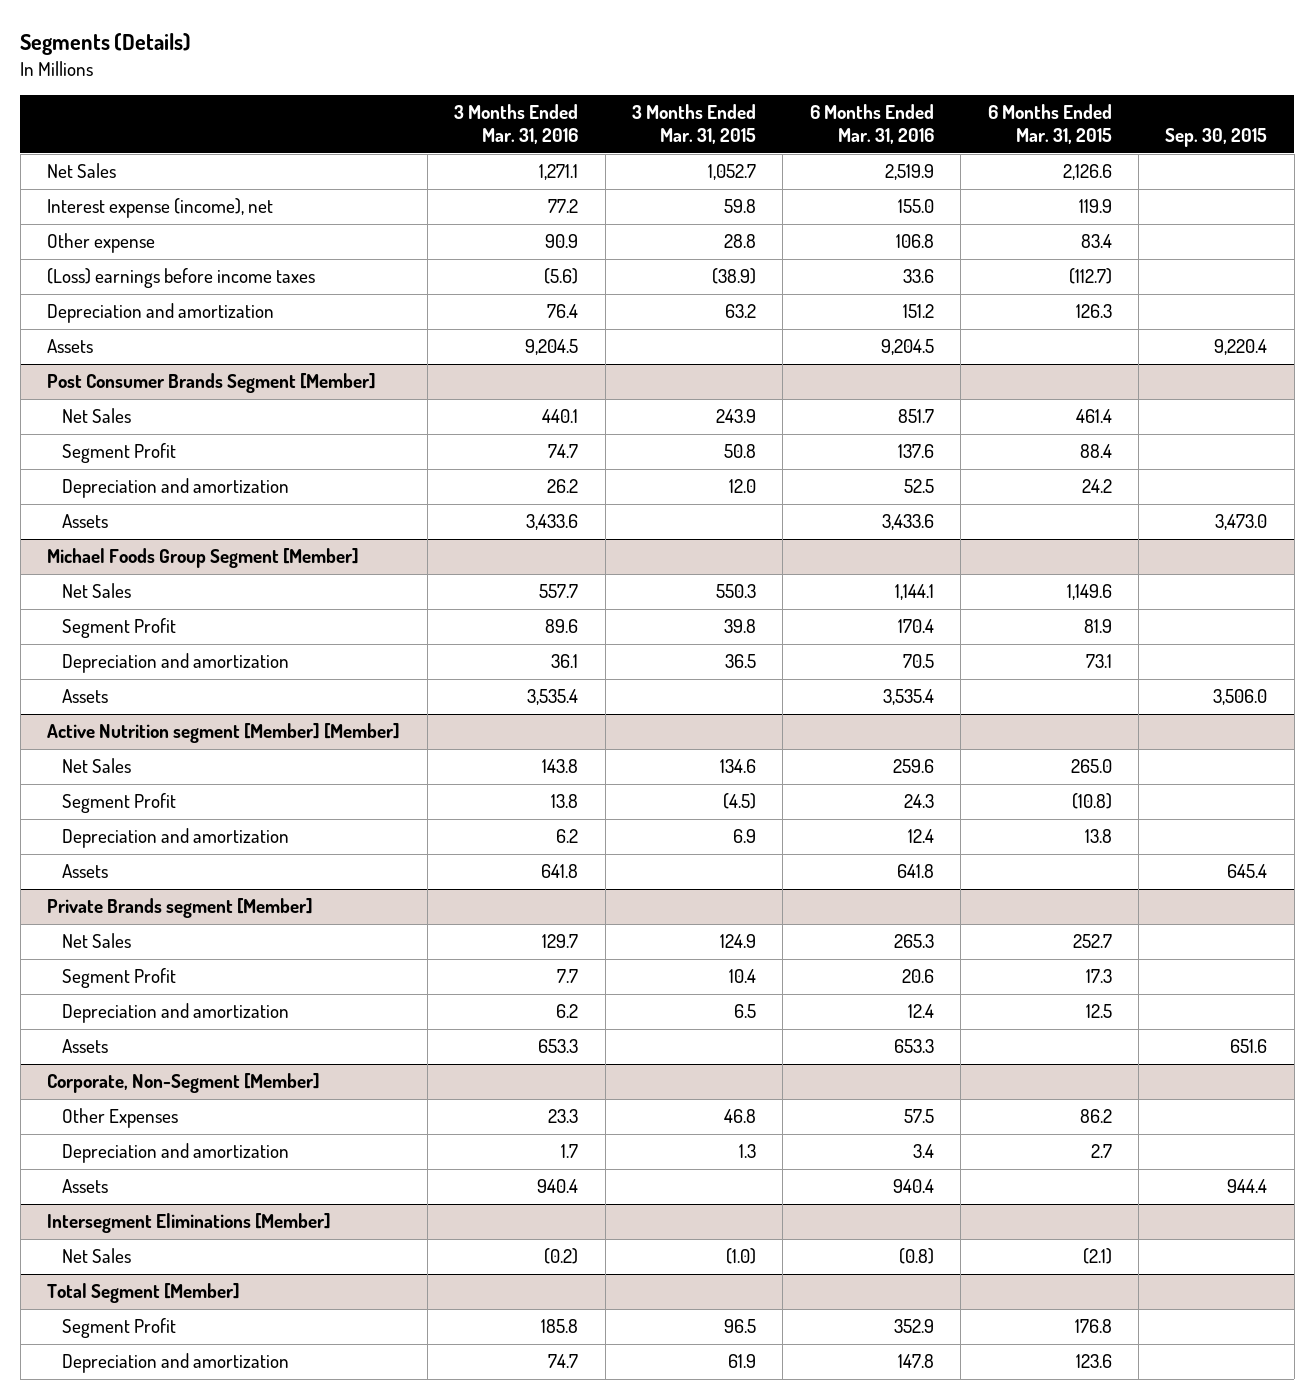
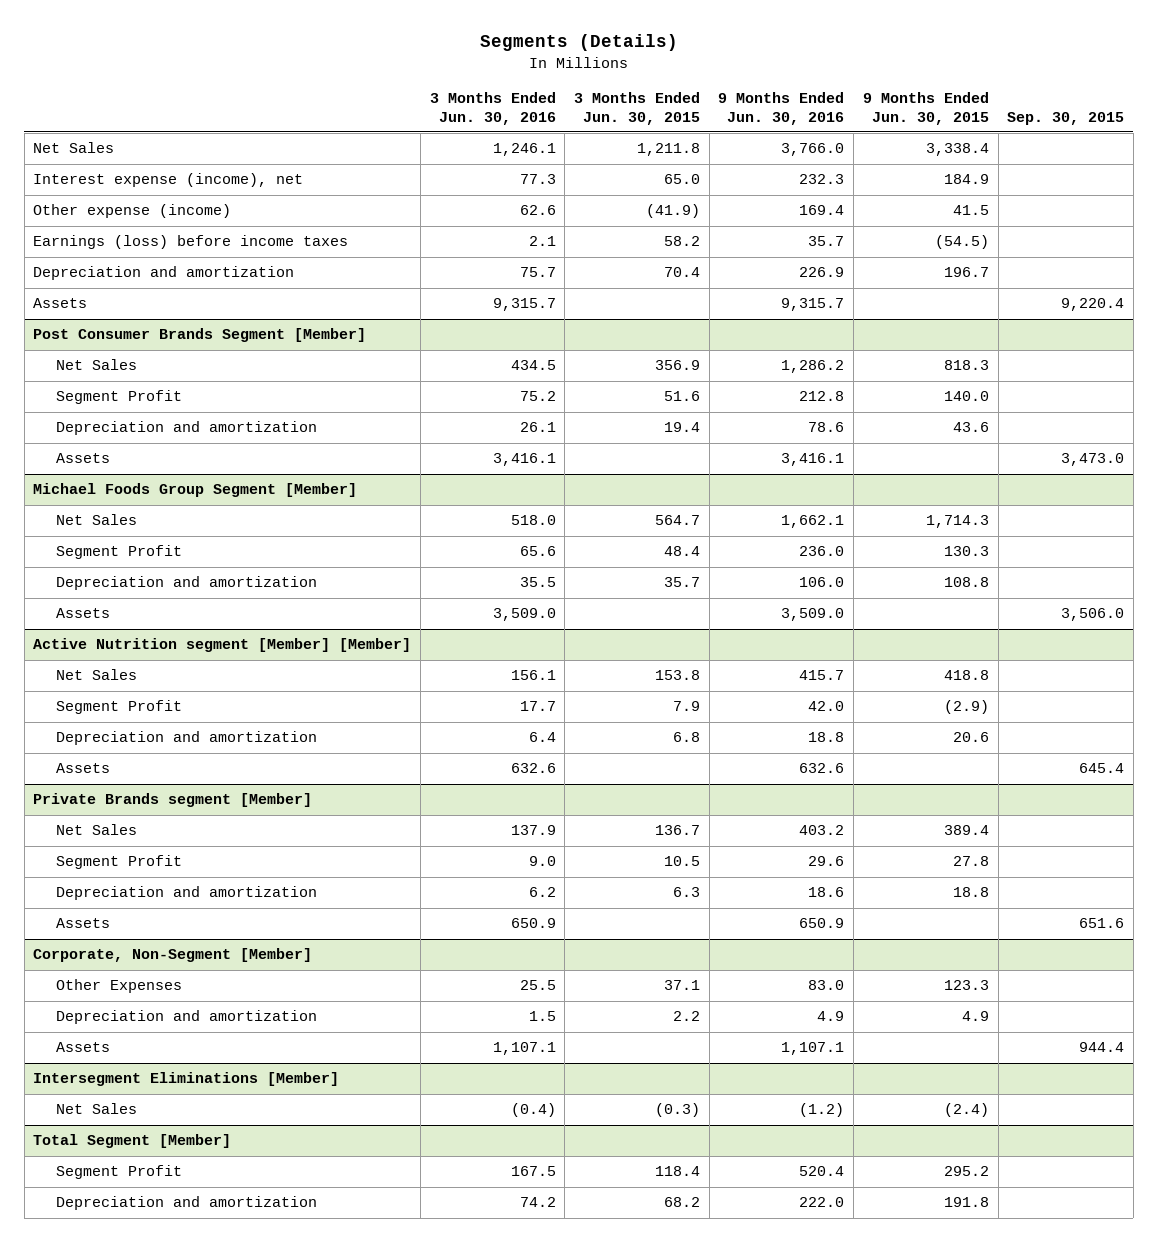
[454,104,579,145] 3 Months Ended Mar. 31, 2016 -> none
[631,104,756,145] 3 Months Ended Mar. 31, 2015 -> none
[809,104,934,145] 6 Months Ended Mar. 31, 2016 -> none
[987,104,1112,145] 6 Months Ended Mar. 31, 2015 -> none
none -> [429,91,556,125] 3 Months Ended Jun. 30, 2016
none -> [574,91,701,125] 3 Months Ended Jun. 30, 2015
none -> [718,91,845,125] 9 Months Ended Jun. 30, 2016
none -> [862,91,989,125] 9 Months Ended Jun. 30, 2015
[47,233,156,254] Other expense -> [33,204,232,219] Other expense (income)
[47,268,316,289] (Loss) earnings before income taxes -> [33,235,349,250] Earnings (loss) before income taxes

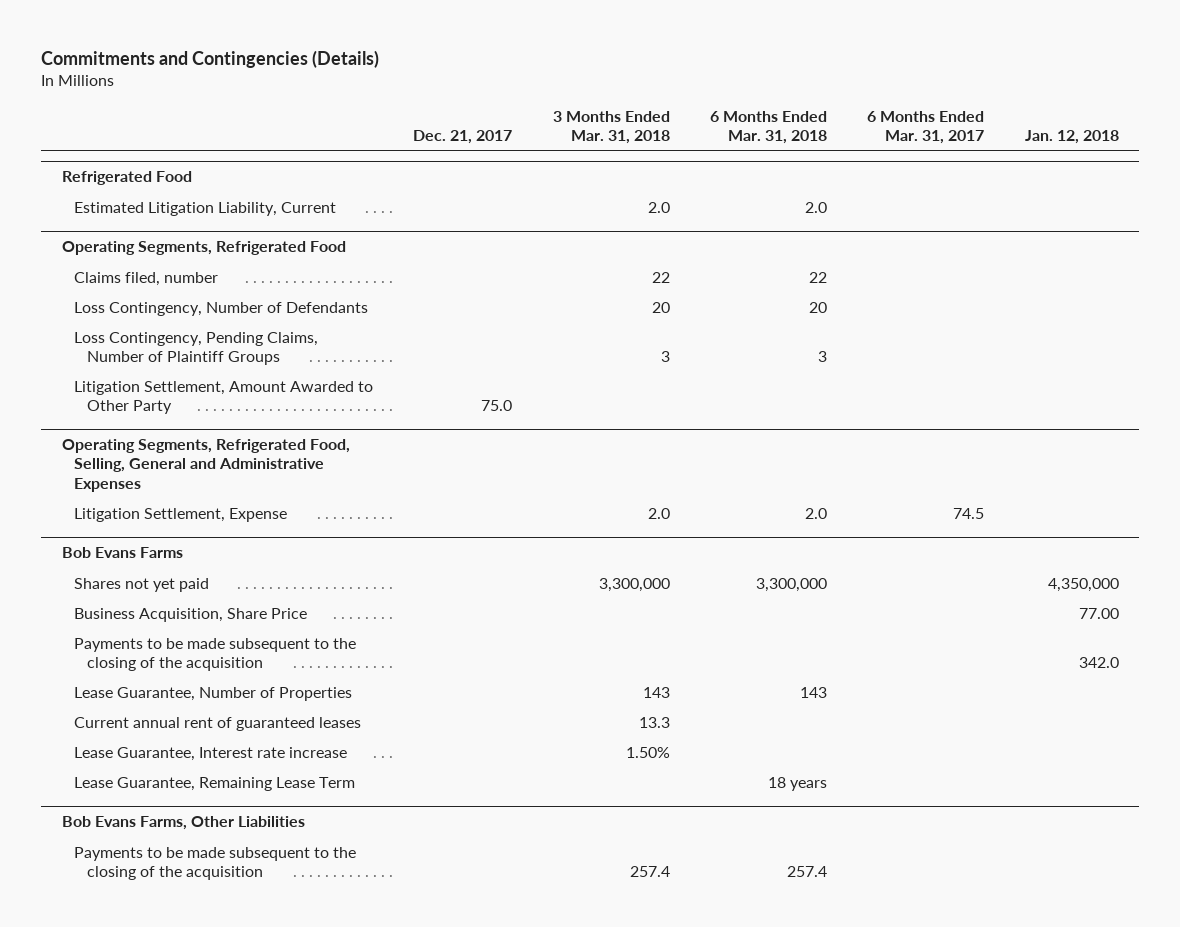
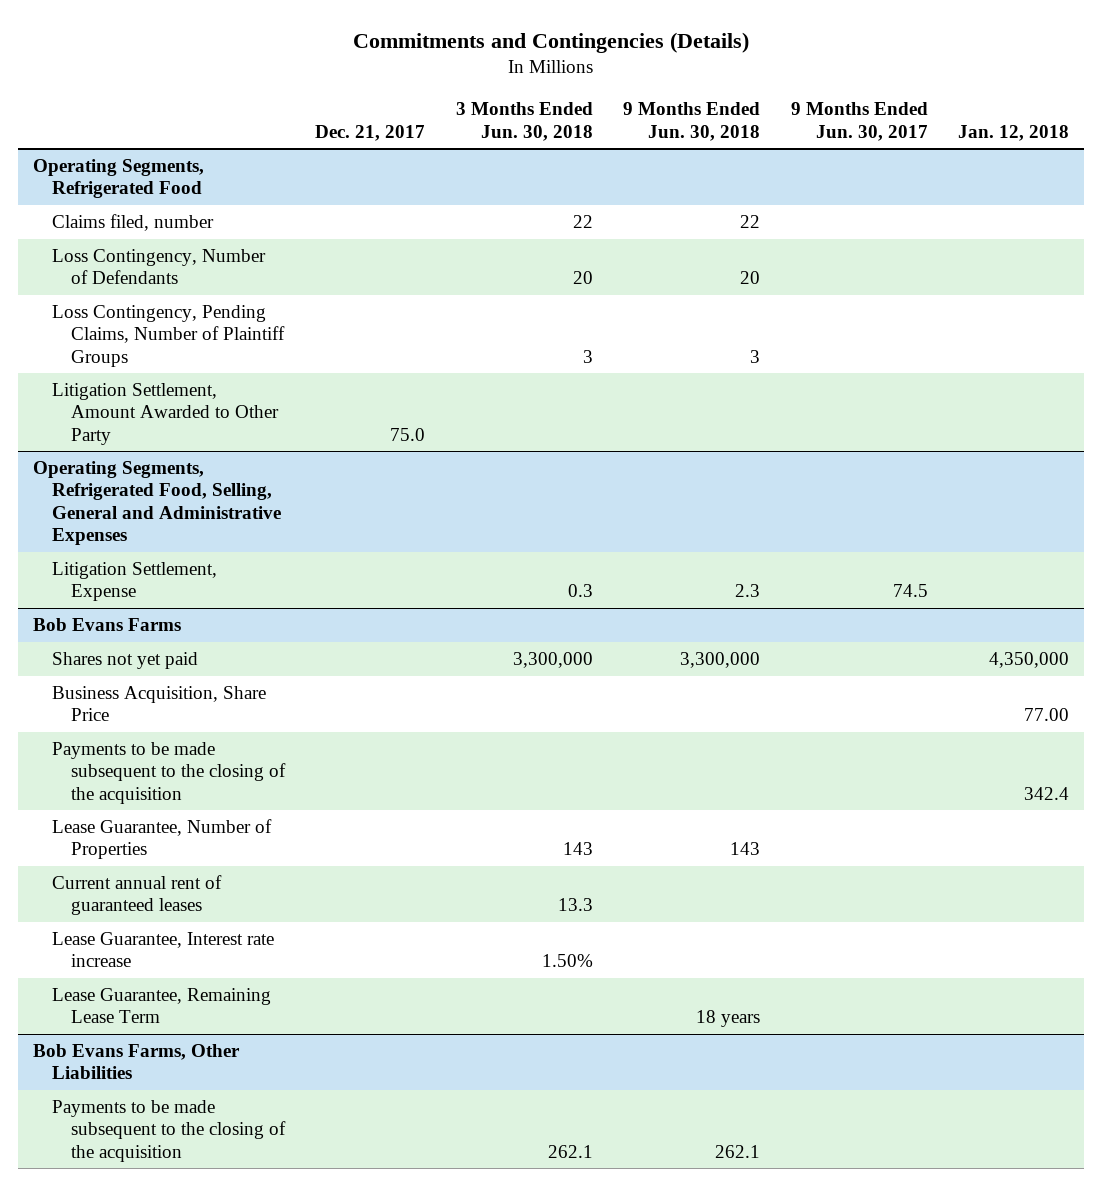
[552,110,670,145] 3 Months Ended Mar. 31, 2018 -> none
[710,110,828,145] 6 Months Ended Mar. 31, 2018 -> none
[867,110,985,145] 6 Months Ended Mar. 31, 2017 -> none
none -> [455,102,593,141] 3 Months Ended Jun. 30, 2018
none -> [623,102,761,141] 9 Months Ended Jun. 30, 2018
none -> [790,102,928,141] 9 Months Ended Jun. 30, 2017
[61,171,192,186] Refrigerated Food -> none
[74,201,337,216] Estimated Litigation Liability, Current -> none
[1078,656,1119,668] 342.0 -> [1023,786,1069,800] 342.4

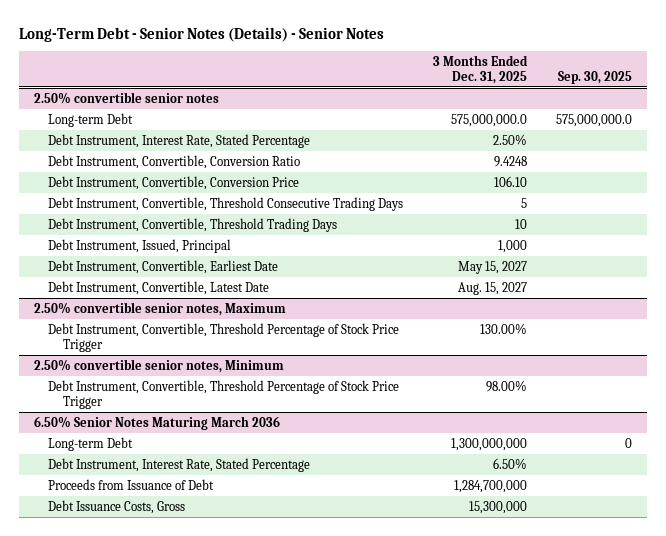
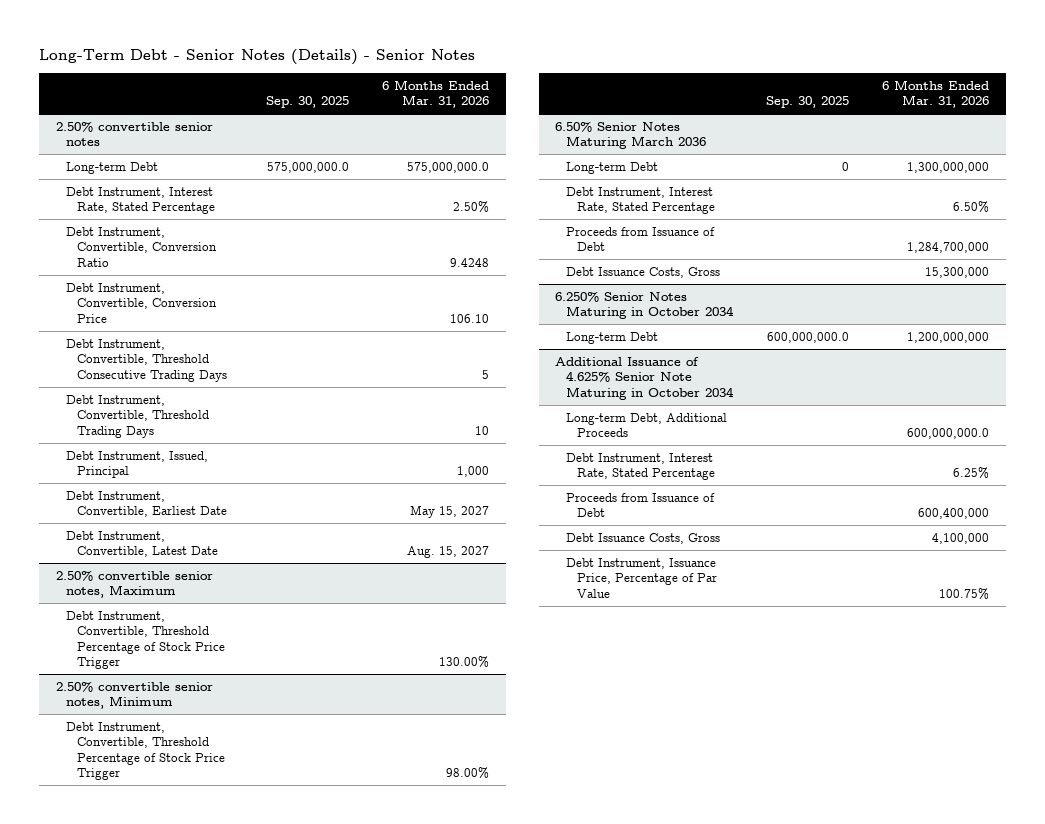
[432,54,528,84] 3 Months Ended Dec. 31, 2025 -> none
none -> [382,79,490,109] 6 Months Ended Mar. 31, 2026
none -> [555,291,735,320] 6.250% Senior Notes Maturing in October 2034
none -> [566,331,659,344] Long-term Debt
none -> [555,356,735,400] Additional Issuance of 4.625% Senior Note Maturing in October 2034
none -> [566,412,728,438] Long-term Debt, Additional Proceeds
none -> [566,452,715,481] Debt Instrument, Interest Rate, Stated Percentage
none -> [566,492,716,518] Proceeds from Issuance of Debt
none -> [566,532,721,544] Debt Issuance Costs, Gross
none -> [566,557,717,598] Debt Instrument, Issuance Price, Percentage of Par Value

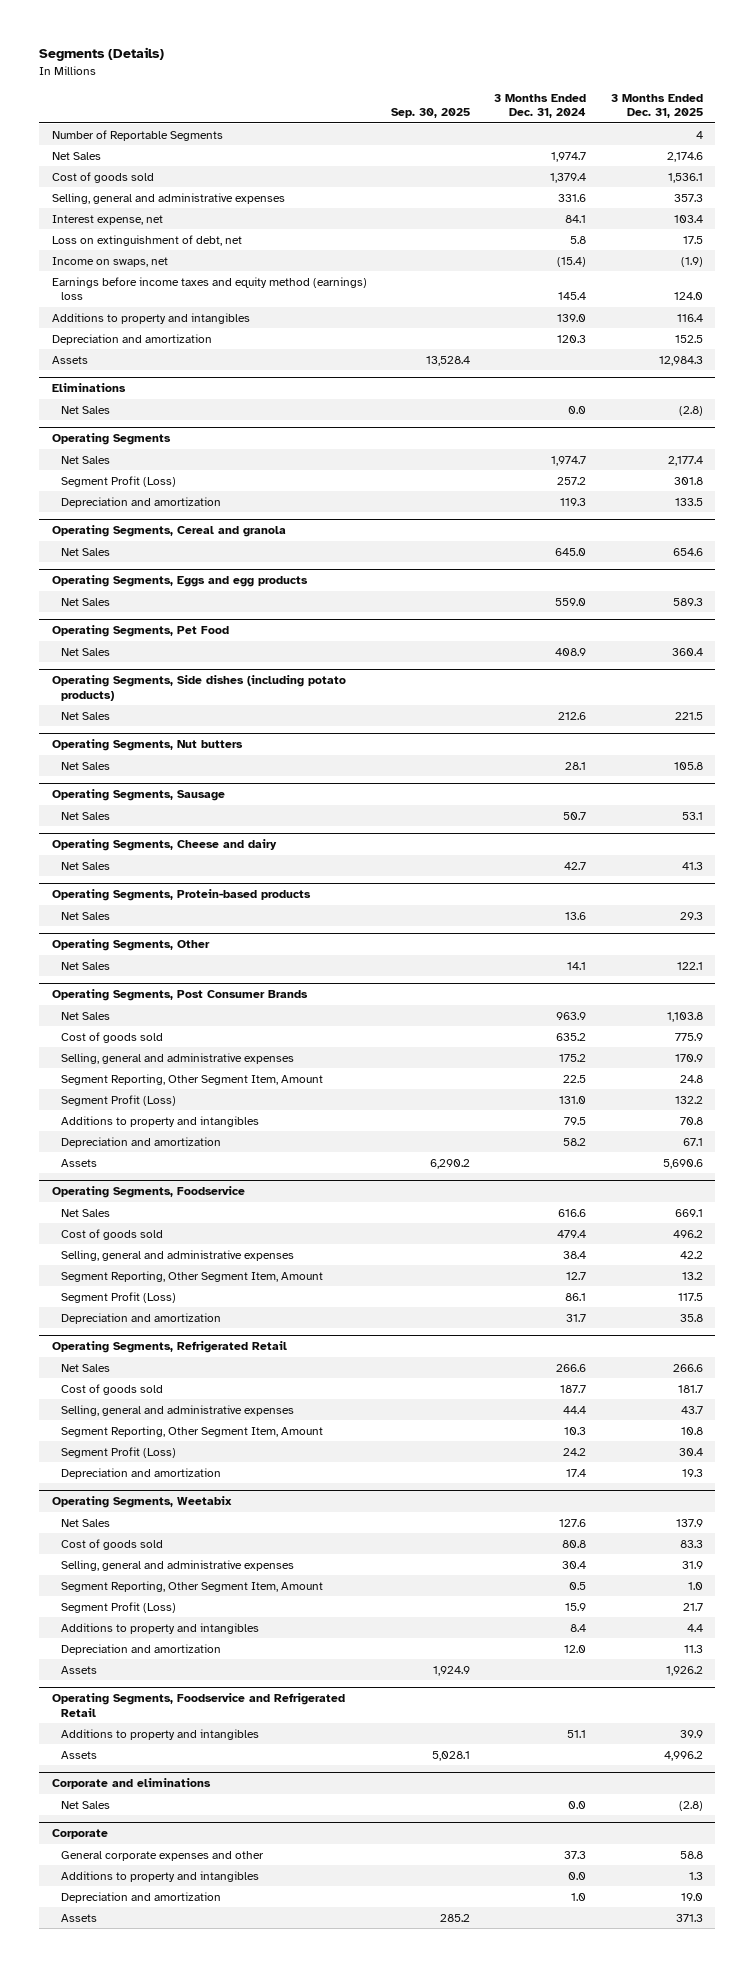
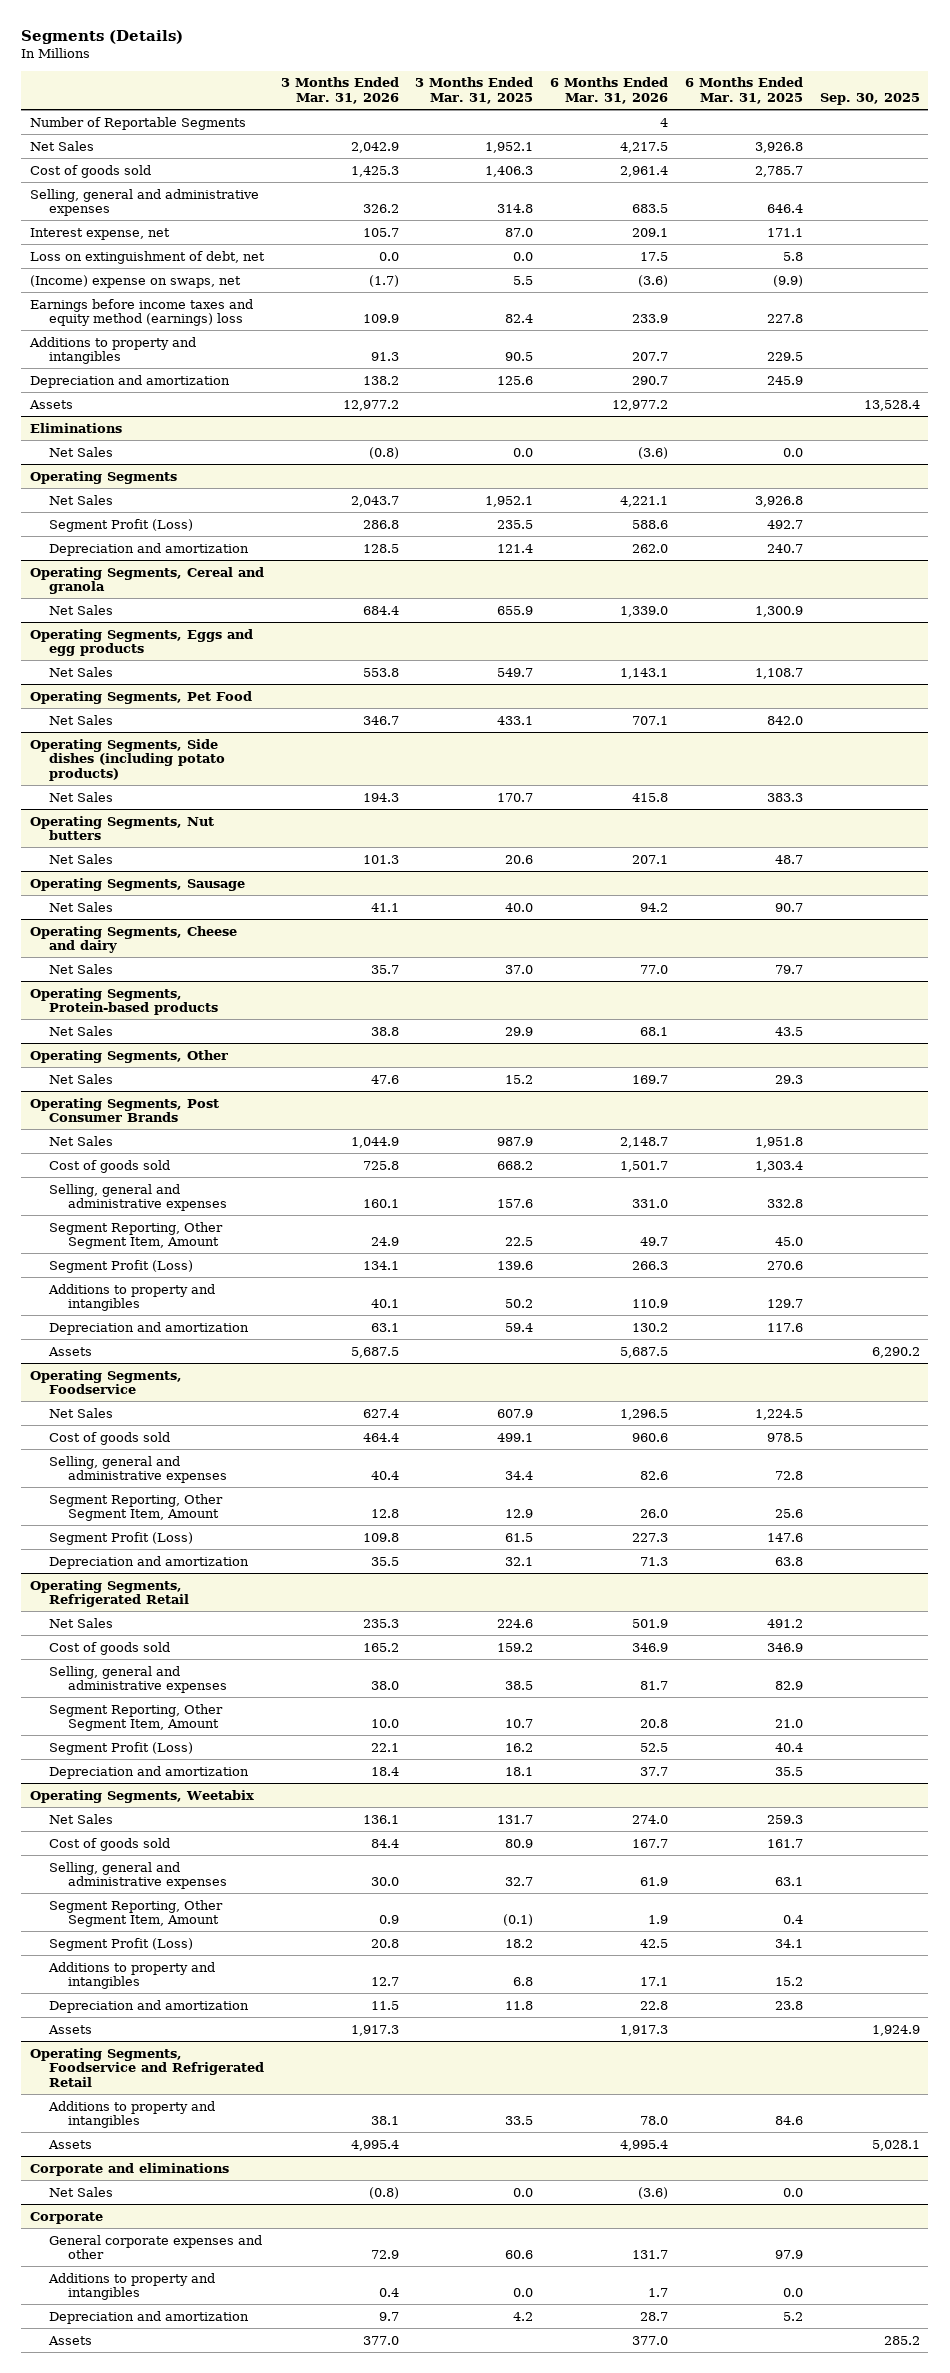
[494,93,587,119] 3 Months Ended Dec. 31, 2024 -> none
[610,93,703,119] 3 Months Ended Dec. 31, 2025 -> none
none -> [280,77,399,104] 3 Months Ended Mar. 31, 2026
none -> [415,77,534,104] 3 Months Ended Mar. 31, 2025
none -> [550,77,669,104] 6 Months Ended Mar. 31, 2026
none -> [685,77,804,104] 6 Months Ended Mar. 31, 2025
[51,256,168,267] Income on swaps, net -> [29,274,241,288] (Income) expense on swaps, net

